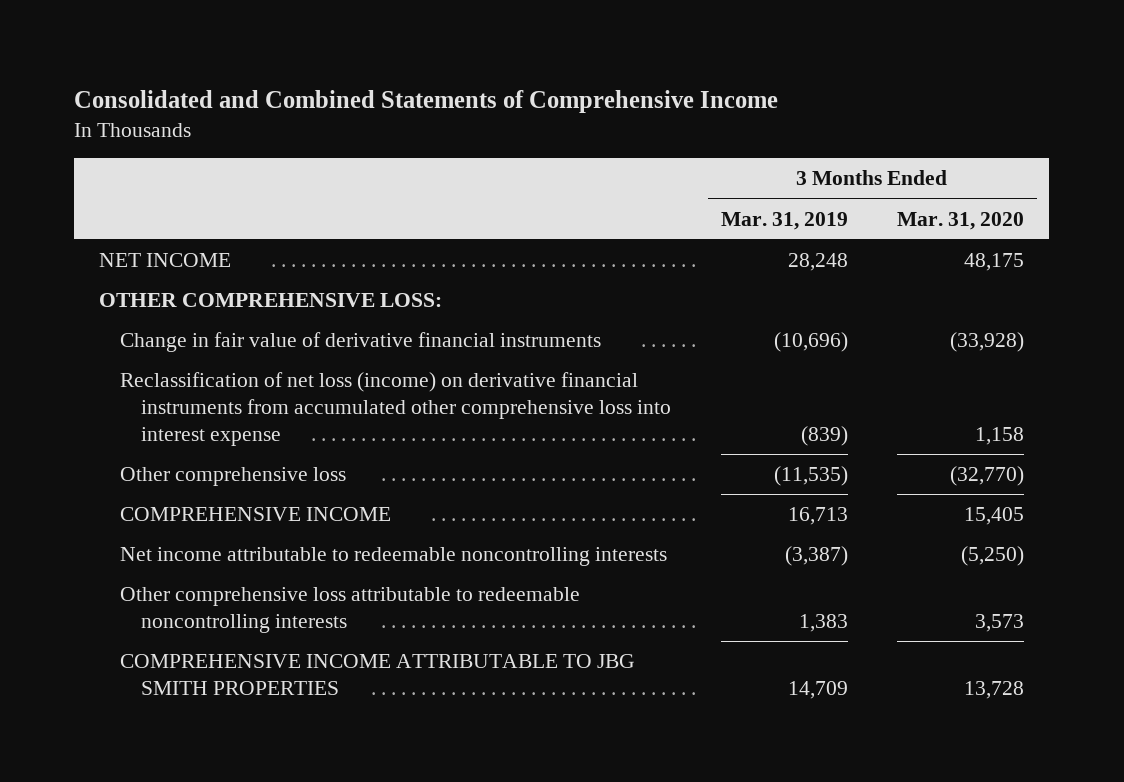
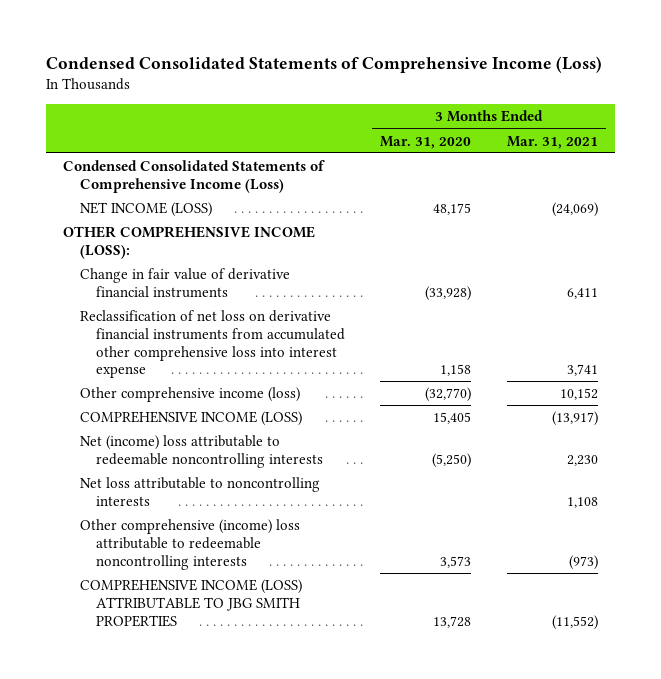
[74,89,779,113] Consolidated and Combined Statements of Comprehensive Income -> [45,55,602,73] Condensed Consolidated Statements of Comprehensive Income (Loss)
[720,211,848,230] Mar. 31, 2019 -> none
none -> [506,135,598,149] Mar. 31, 2021
none -> [63,160,326,193] Condensed Consolidated Statements of Comprehensive Income (Loss)
[99,253,232,268] NET INCOME -> [79,202,212,218] NET INCOME (LOSS)
[99,293,443,308] OTHER COMPREHENSIVE LOSS: -> [63,226,316,259] OTHER COMPREHENSIVE INCOME (LOSS):
[119,372,671,446] Reclassification of net loss (income) on derivative financial instruments from accumulated other comprehensive loss into interest expense -> [79,310,346,379] Reclassification of net loss on derivative financial instruments from accumulated other comprehensive loss into interest expense
[119,467,346,487] Other comprehensive loss -> [79,387,300,403] Other comprehensive income (loss)
[119,507,391,522] COMPREHENSIVE INCOME -> [79,411,302,427] COMPREHENSIVE INCOME (LOSS)
[119,547,667,567] Net income attributable to redeemable noncontrolling interests -> [79,435,324,468] Net (income) loss attributable to redeemable noncontrolling interests
none -> [79,477,320,506] Net loss attributable to noncontrolling interests
[119,587,580,633] Other comprehensive loss attributable to redeemable noncontrolling interests -> [79,519,300,570] Other comprehensive (income) loss attributable to redeemable noncontrolling interests
[119,654,635,695] COMPREHENSIVE INCOME ATTRIBUTABLE TO JBG SMITH PROPERTIES -> [79,579,302,627] COMPREHENSIVE INCOME (LOSS) ATTRIBUTABLE TO JBG SMITH PROPERTIES

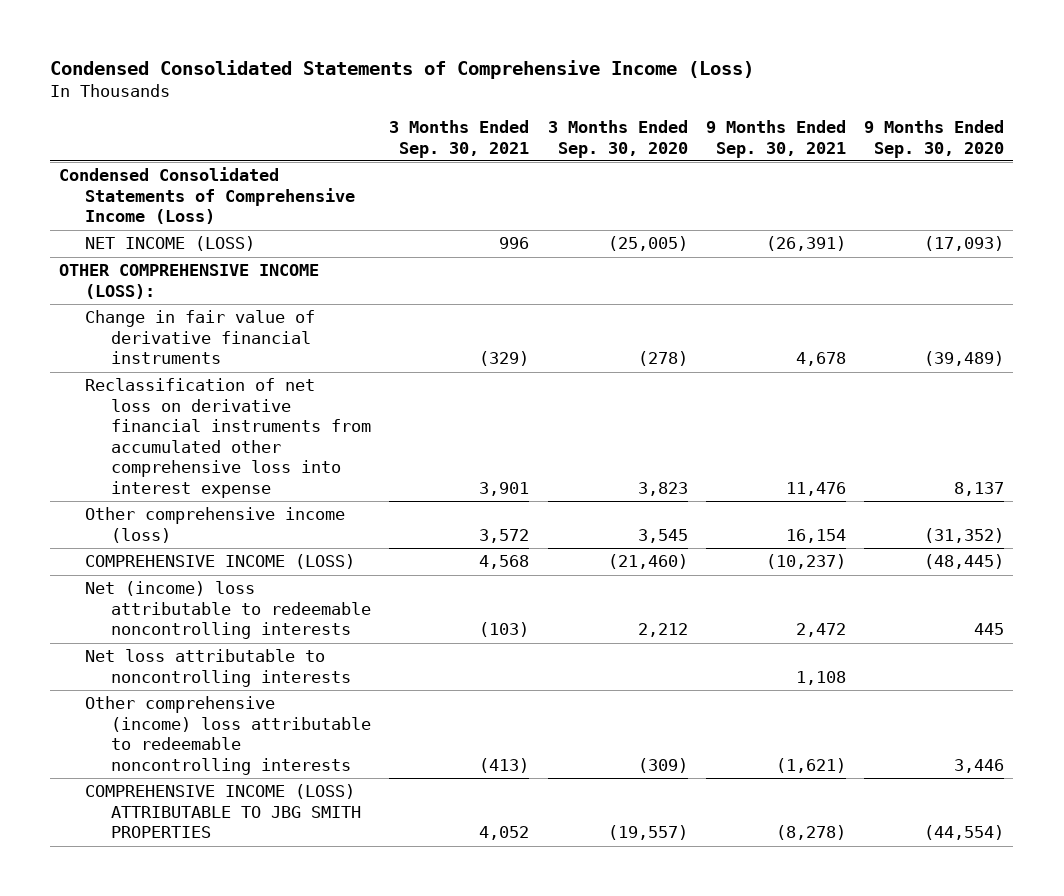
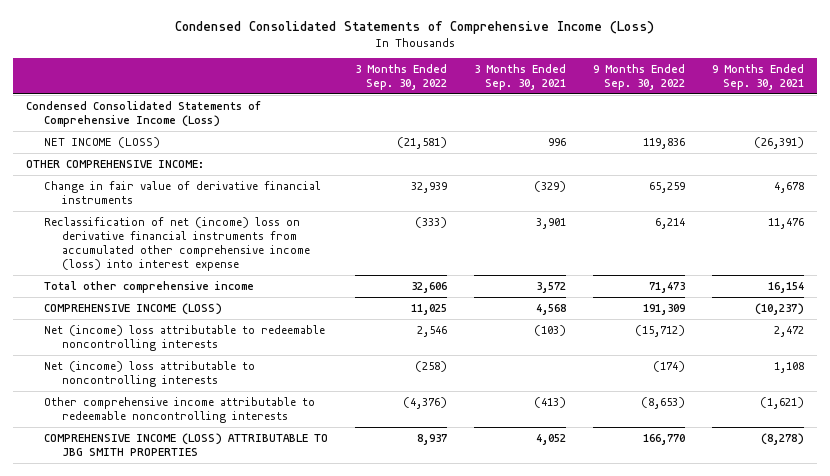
[547,120,688,158] 3 Months Ended Sep. 30, 2020 -> none
[864,120,1005,158] 9 Months Ended Sep. 30, 2020 -> none
none -> [355,64,448,91] 3 Months Ended Sep. 30, 2022
none -> [592,64,685,91] 9 Months Ended Sep. 30, 2022
[59,264,320,299] OTHER COMPREHENSIVE INCOME (LOSS): -> [26,159,205,168] OTHER COMPREHENSIVE INCOME:
[85,378,372,498] Reclassification of net loss on derivative financial instruments from accumulated other comprehensive loss into interest expense -> [44,216,311,272] Reclassification of net (income) loss on derivative financial instruments from accumulated other comprehensive income (loss) into interest expense
[85,507,346,543] Other comprehensive income (loss) -> [44,280,255,293] Total other comprehensive income
[85,649,352,687] Net loss attributable to noncontrolling interests -> [44,360,256,387] Net (income) loss attributable to noncontrolling interests
[85,696,372,775] Other comprehensive (income) loss attributable to redeemable noncontrolling interests -> [44,396,316,423] Other comprehensive income attributable to redeemable noncontrolling interests

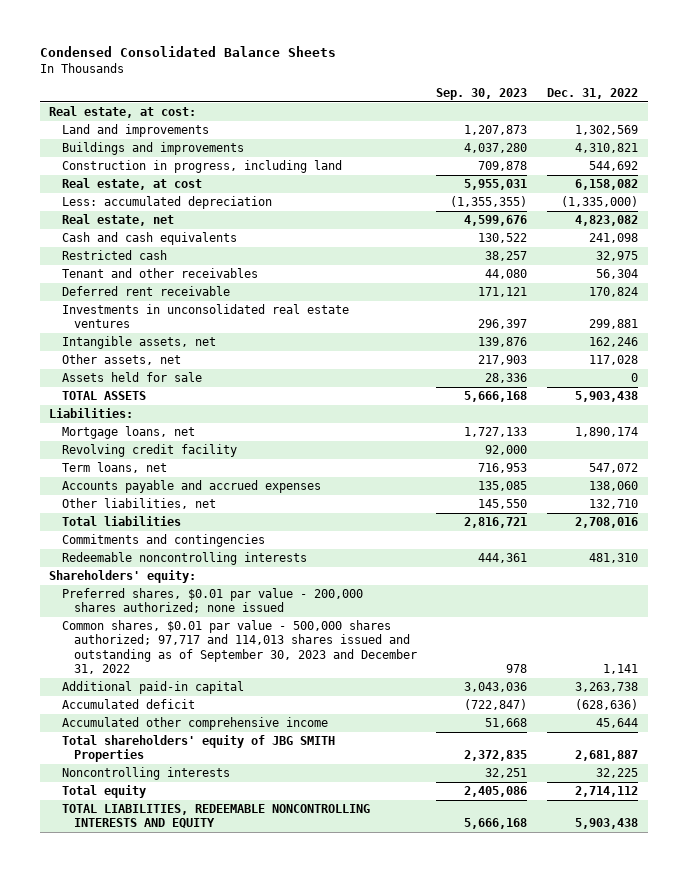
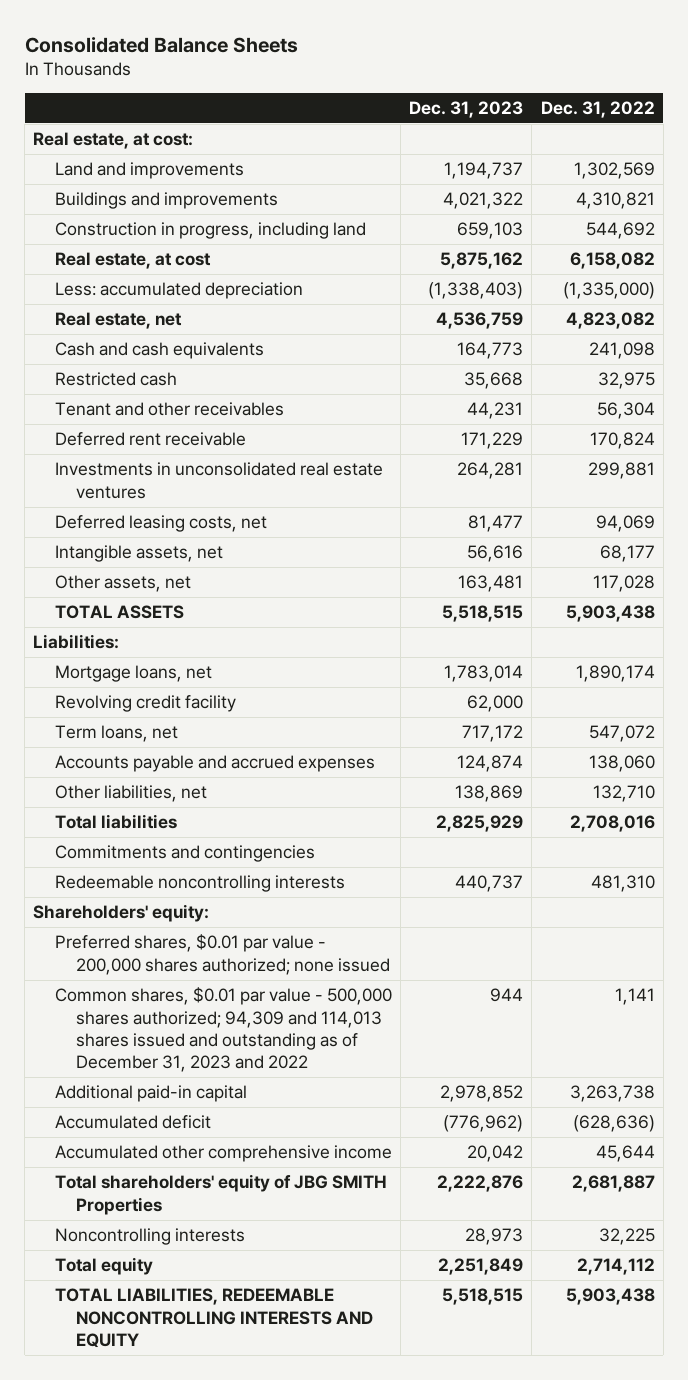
[39,46,336,58] Condensed Consolidated Balance Sheets -> [24,36,298,53] Consolidated Balance Sheets
[436,87,528,100] Sep. 30, 2023 -> none
none -> [409,100,524,118] Dec. 31, 2023
none -> [54,515,267,533] Deferred leasing costs, net
[588,336,638,347] 162,246 -> [599,545,655,563] 68,177
[61,371,202,382] Assets held for sale -> none
[61,619,418,675] Common shares, $0.01 par value - 500,000 shares authorized; 97,717 and 114,013 shares issued and outstanding as of September 30, 2023 and December 31, 2022 -> [54,987,392,1073] Common shares, $0.01 par value - 500,000 shares authorized; 94,309 and 114,013 shares issued and outstanding as of December 31, 2023 and 2022

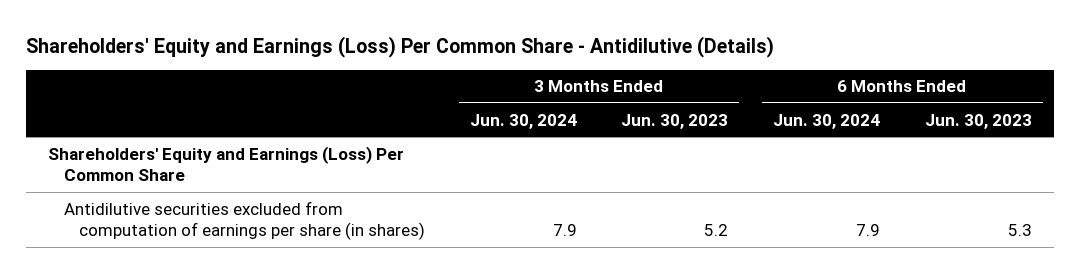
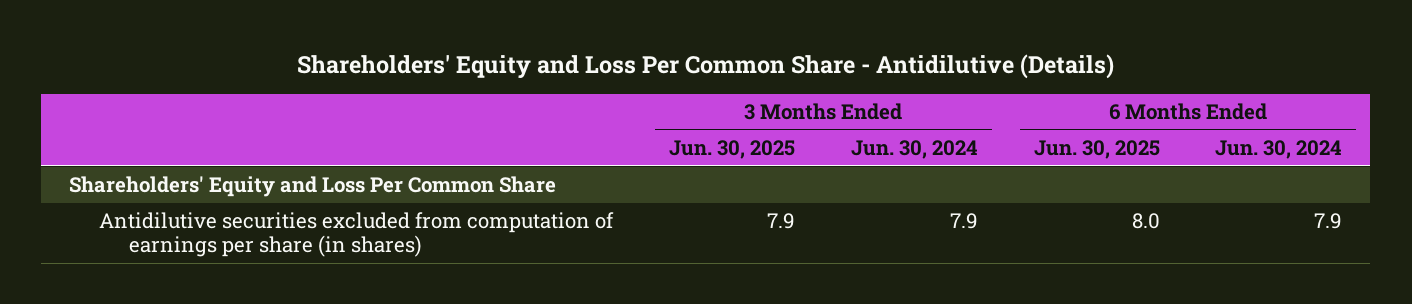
[26,35,775,58] Shareholders' Equity and Earnings (Loss) Per Common Share - Antidilutive (Details) -> [296,54,1114,80] Shareholders' Equity and Loss Per Common Share - Antidilutive (Details)
[621,113,729,129] Jun. 30, 2023 -> none
[924,113,1032,129] Jun. 30, 2023 -> none
none -> [668,140,795,160] Jun. 30, 2025
none -> [1033,140,1160,160] Jun. 30, 2025
[48,145,405,182] Shareholders' Equity and Earnings (Loss) Per Common Share -> [69,176,557,198] Shareholders' Equity and Loss Per Common Share

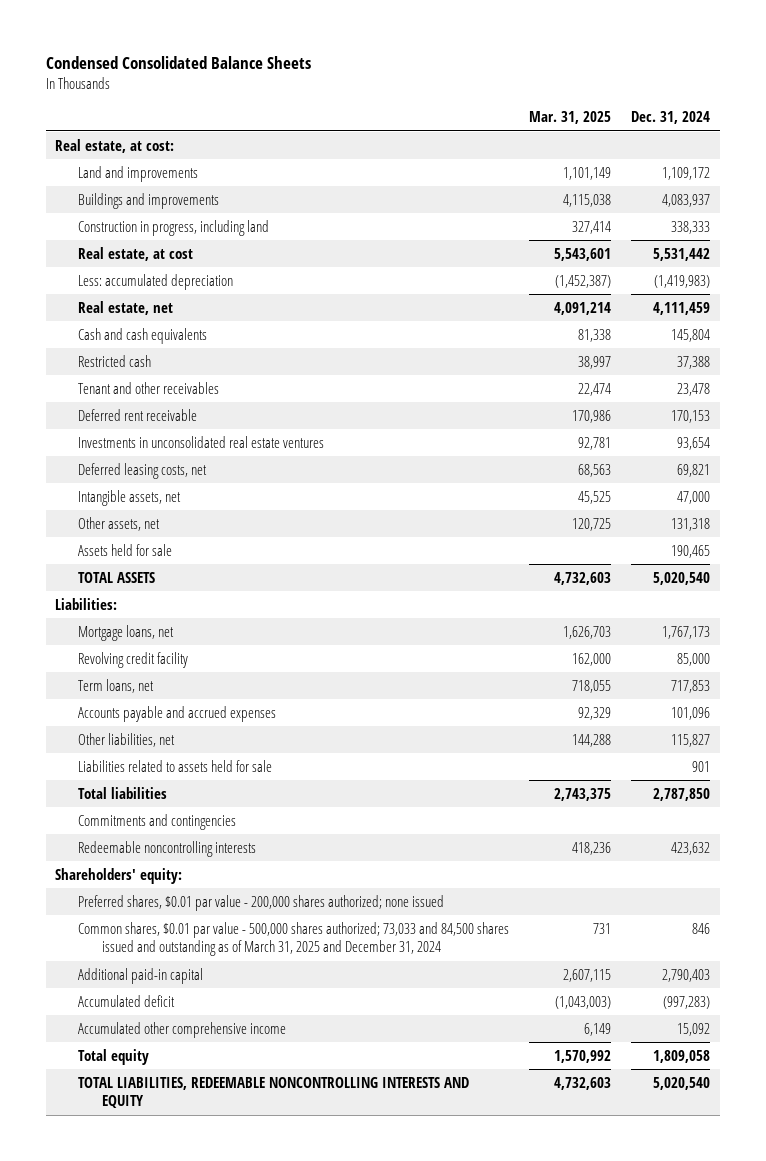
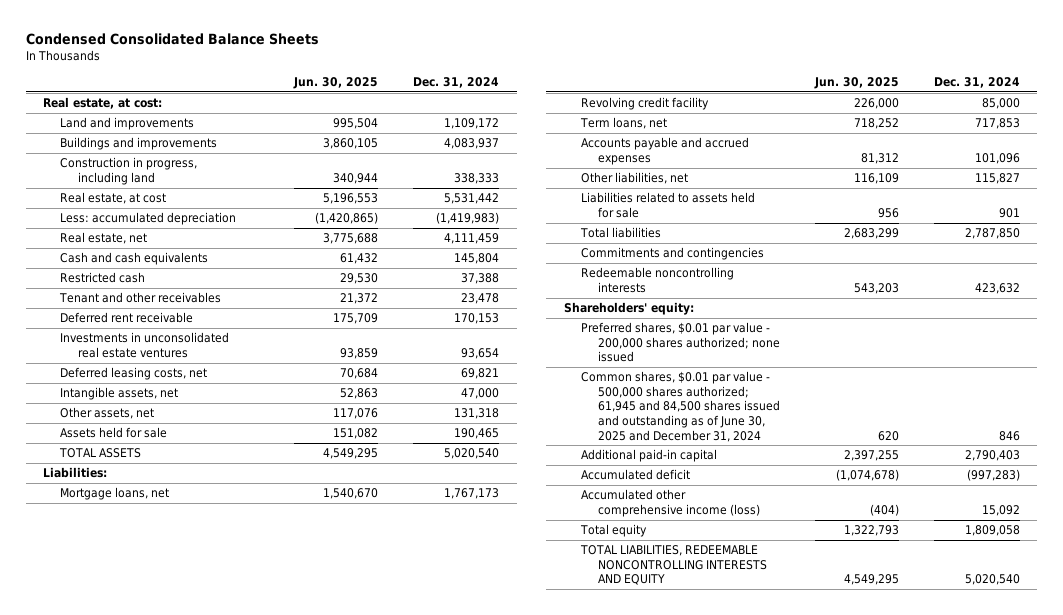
[529,111,612,125] Mar. 31, 2025 -> none
none -> [293,76,379,89] Jun. 30, 2025
[78,921,510,957] Common shares, $0.01 par value - 500,000 shares authorized; 73,033 and 84,500 shares issued and outstanding as of March 31, 2025 and December 31, 2024 -> [580,371,781,442] Common shares, $0.01 par value - 500,000 shares authorized; 61,945 and 84,500 shares issued and outstanding as of June 30, 2025 and December 31, 2024
[78,1021,287,1038] Accumulated other comprehensive income -> [580,489,761,517] Accumulated other comprehensive income (loss)

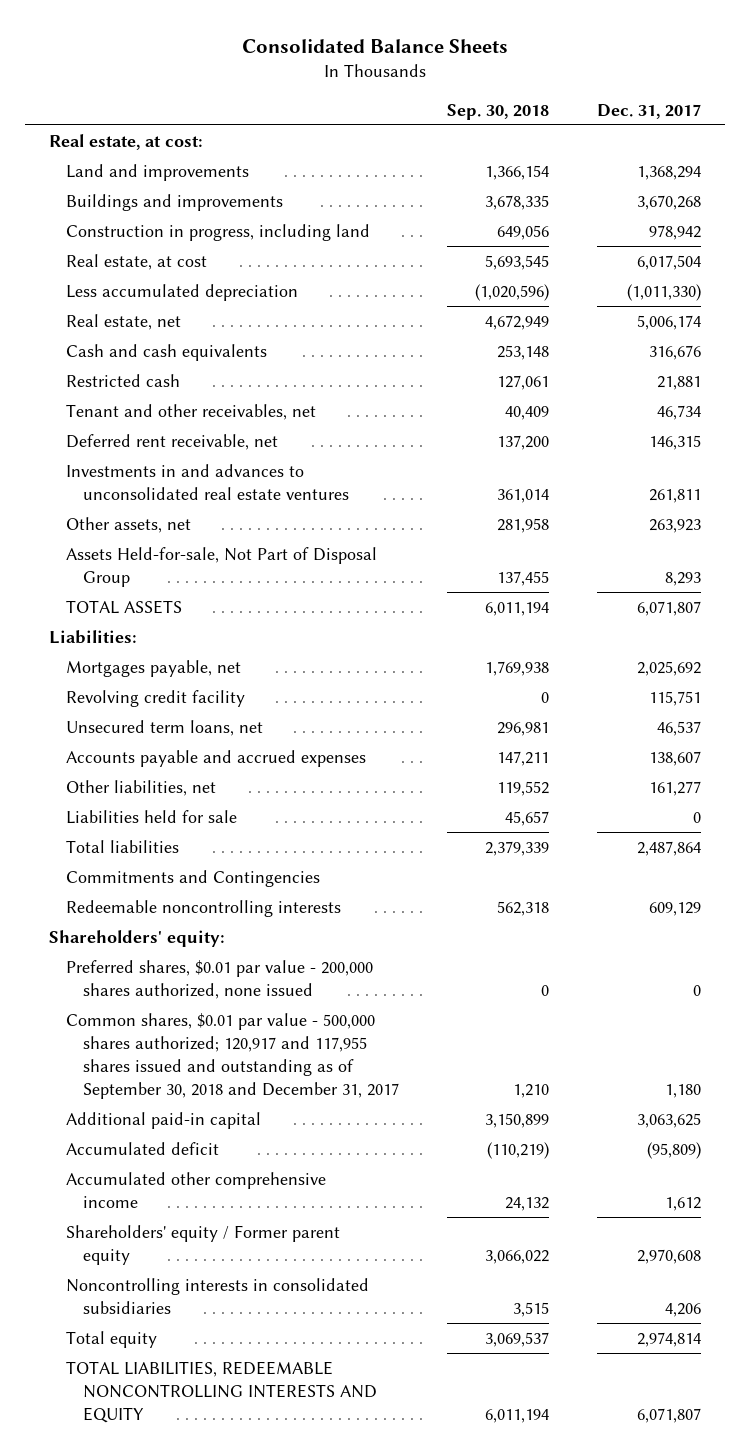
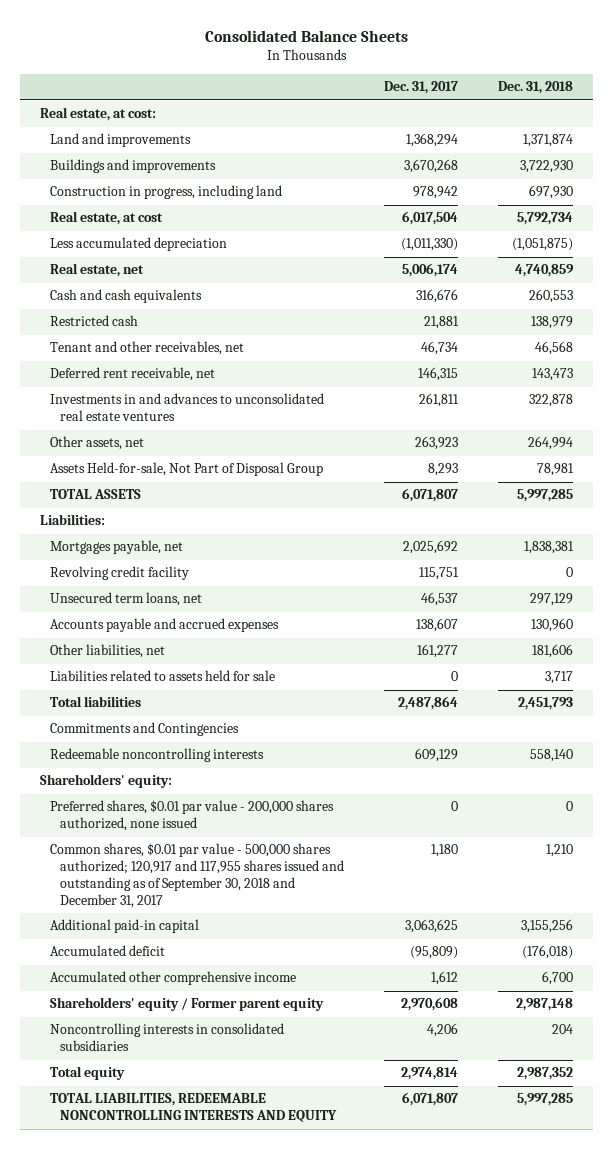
[446,103,549,120] Sep. 30, 2018 -> none
none -> [498,81,574,95] Dec. 31, 2018
[66,809,238,824] Liabilities held for sale -> [50,670,276,682] Liabilities related to assets held for sale

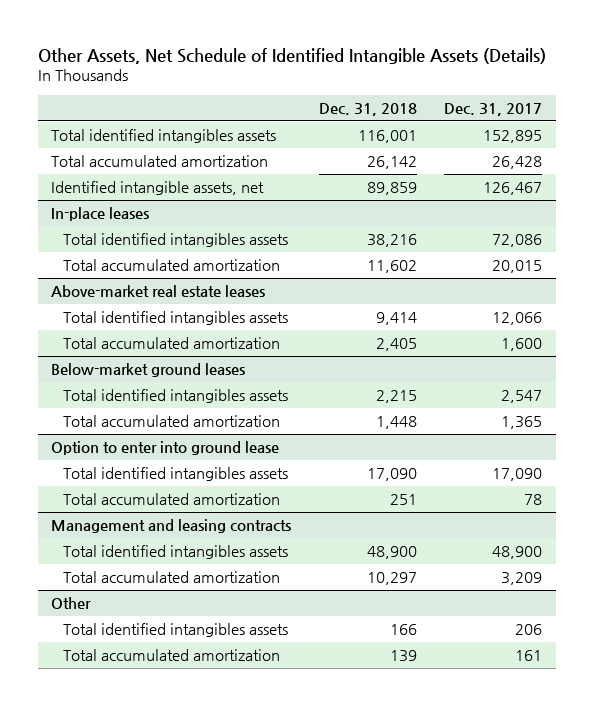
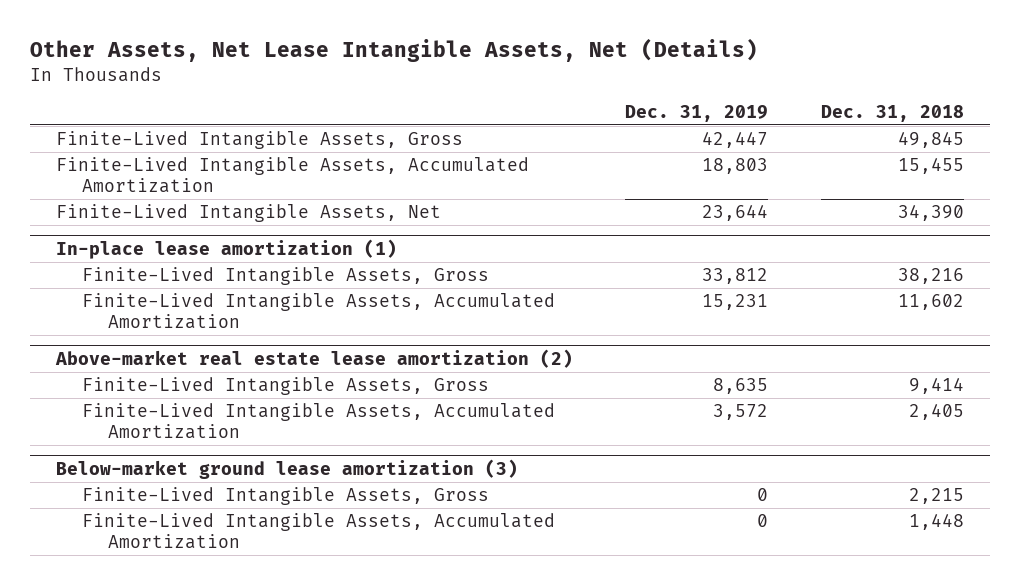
[37,47,546,64] Other Assets, Net Schedule of Identified Intangible Assets (Details) -> [29,38,758,63] Other Assets, Net Lease Intangible Assets, Net (Details)
[444,103,543,117] Dec. 31, 2017 -> none
none -> [625,104,769,122] Dec. 31, 2019
[51,129,277,144] Total identified intangibles assets -> none
[51,441,280,456] Option to enter into ground lease -> none
[63,467,289,482] Total identified intangibles assets -> none
[63,493,281,506] Total accumulated amortization -> none
[51,519,292,534] Management and leasing contracts -> none
[63,545,289,560] Total identified intangibles assets -> none
[63,571,281,584] Total accumulated amortization -> none
[51,597,92,610] Other -> none
[63,623,289,638] Total identified intangibles assets -> none
[63,649,281,662] Total accumulated amortization -> none
none -> [55,131,463,150] Finite-Lived Intangible Assets, Gross
[51,155,269,168] Total accumulated amortization -> [55,157,529,193] Finite-Lived Intangible Assets, Accumulated Amortization
[366,156,417,170] 26,142 -> [897,157,964,175] 15,455
[51,181,265,196] Identified intangible assets, net -> [55,204,441,223] Finite-Lived Intangible Assets, Net
[366,182,417,196] 89,859 -> [897,204,964,222] 34,390
[51,207,150,222] In-place leases -> [55,238,397,259] In-place lease amortization (1)
[63,233,289,248] Total identified intangibles assets -> [82,267,490,286] Finite-Lived Intangible Assets, Gross
[63,259,281,272] Total accumulated amortization -> [82,293,556,329] Finite-Lived Intangible Assets, Accumulated Amortization
[51,285,266,298] Above-market real estate leases -> [54,348,573,368] Above-market real estate lease amortization (2)
[63,311,289,326] Total identified intangibles assets -> [82,377,490,396] Finite-Lived Intangible Assets, Gross
[63,337,281,350] Total accumulated amortization -> [82,403,556,439] Finite-Lived Intangible Assets, Accumulated Amortization
[51,363,246,378] Below-market ground leases -> [55,458,518,479] Below-market ground lease amortization (3)
[63,389,289,404] Total identified intangibles assets -> [82,487,490,506] Finite-Lived Intangible Assets, Gross
[63,415,281,428] Total accumulated amortization -> [82,513,556,549] Finite-Lived Intangible Assets, Accumulated Amortization

